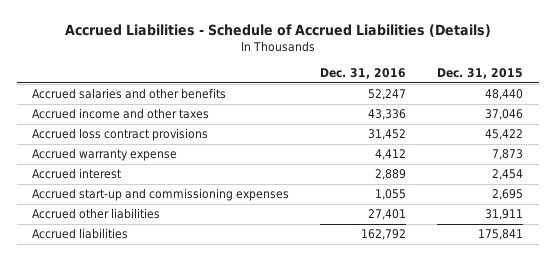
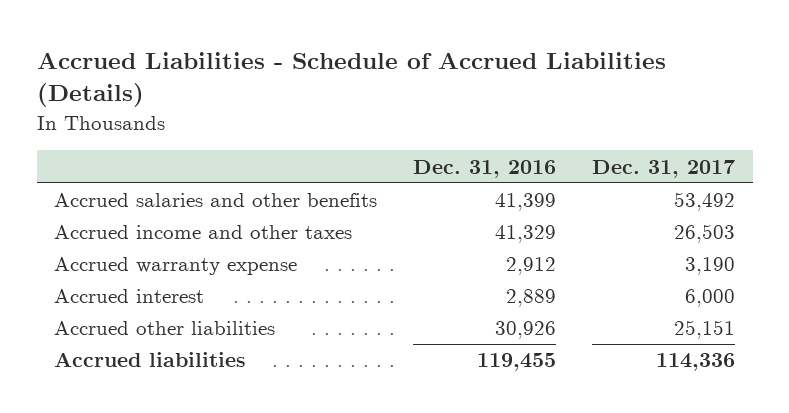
[437,68,524,80] Dec. 31, 2015 -> none
none -> [591,159,735,178] Dec. 31, 2017
[32,128,209,142] Accrued loss contract provisions -> none
[368,89,407,101] 52,247 -> [495,193,557,212] 41,399
[368,109,407,121] 43,336 -> [495,225,557,244] 41,329
[375,149,407,161] 4,412 -> [506,257,557,276] 2,912
[32,188,290,202] Accrued start-up and commissioning expenses -> none
[368,209,407,221] 27,401 -> [495,321,557,340] 30,926
[361,229,407,241] 162,792 -> [477,353,557,372] 119,455

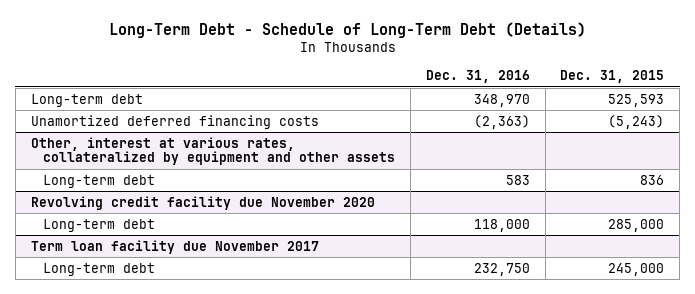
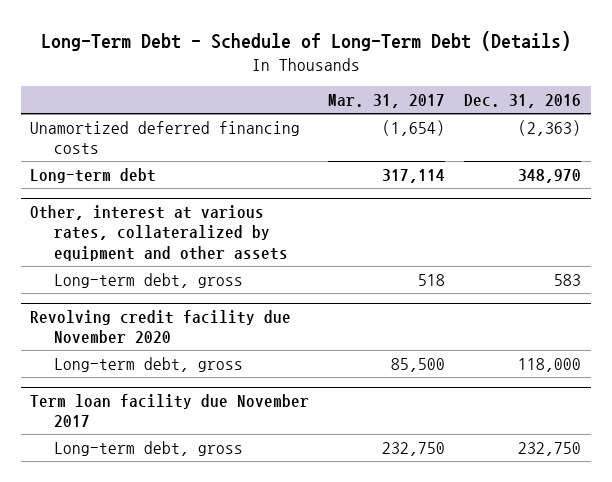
[560,70,665,84] Dec. 31, 2015 -> none
none -> [328,94,446,109] Mar. 31, 2017
[30,93,143,107] Long-term debt -> [30,167,157,183] Long-term debt
[43,174,156,188] Long-term debt -> [53,272,243,288] Long-term debt, gross
[43,218,156,232] Long-term debt -> [53,356,243,372] Long-term debt, gross
[43,262,156,276] Long-term debt -> [53,440,243,456] Long-term debt, gross

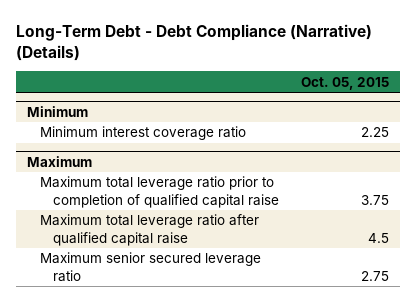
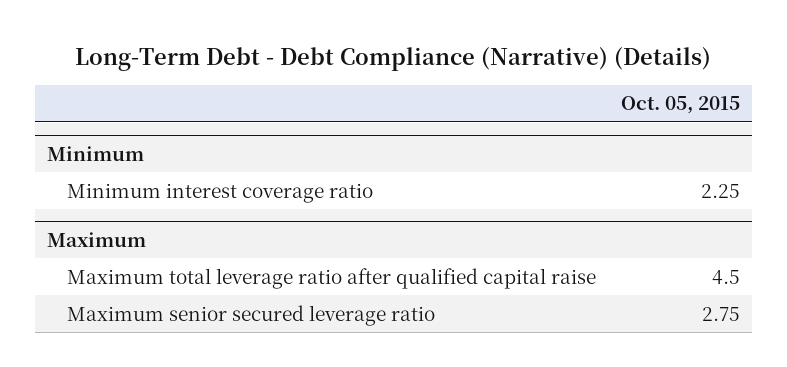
[40,176,280,208] Maximum total leverage ratio prior to completion of qualified capital raise -> none

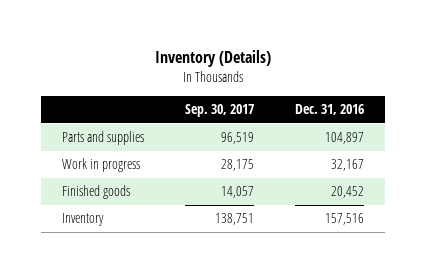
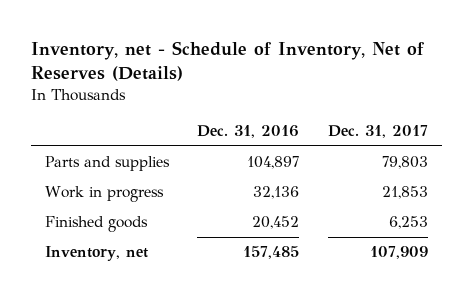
[155,50,272,68] Inventory (Details) -> [31,41,426,82] Inventory, net - Schedule of Inventory, Net of Reserves (Details)
[185,104,255,118] Sep. 30, 2017 -> none
none -> [327,125,428,139] Dec. 31, 2017
[331,159,365,172] 32,167 -> [253,186,300,200] 32,136
[61,213,104,227] Inventory -> [45,246,149,262] Inventory, net
[325,213,365,226] 157,516 -> [243,246,300,260] 157,485

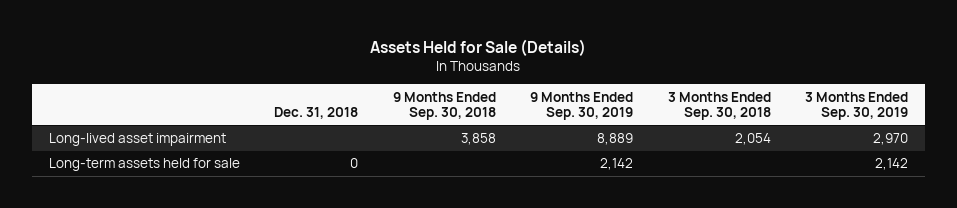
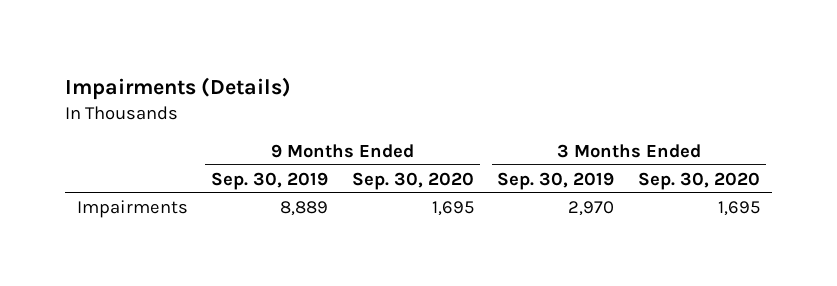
[370,38,587,56] Assets Held for Sale (Details) -> [64,76,291,100] Impairments (Details)
[274,107,359,120] Dec. 31, 2018 -> none
[392,91,496,121] 9 Months Ended Sep. 30, 2018 -> none
[667,91,771,121] 3 Months Ended Sep. 30, 2018 -> none
none -> [351,171,474,190] Sep. 30, 2020
none -> [638,171,761,190] Sep. 30, 2020
[48,158,240,172] Long-term assets held for sale -> none
[48,133,226,147] Long-lived asset impairment -> [76,199,188,218] Impairments

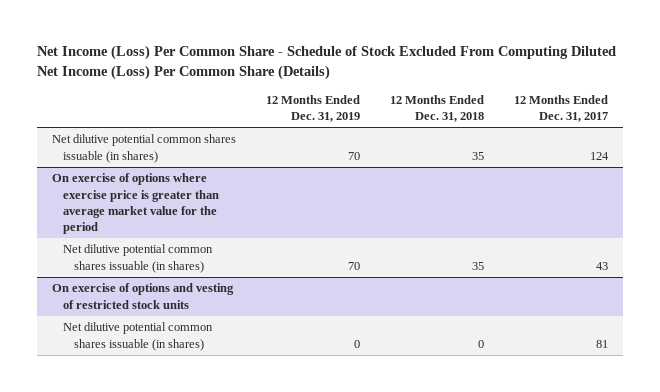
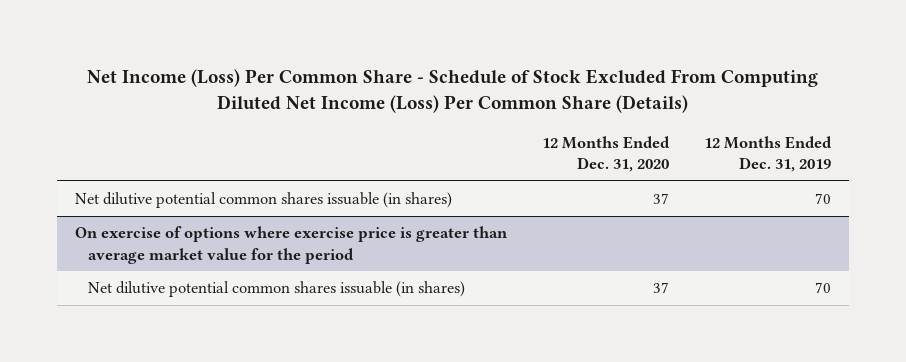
[390,94,485,123] 12 Months Ended Dec. 31, 2018 -> none
[514,94,609,123] 12 Months Ended Dec. 31, 2017 -> none
none -> [541,135,670,173] 12 Months Ended Dec. 31, 2020
[51,283,234,309] On exercise of options and vesting of restricted stock units -> none
[62,322,213,351] Net dilutive potential common shares issuable (in shares) -> none

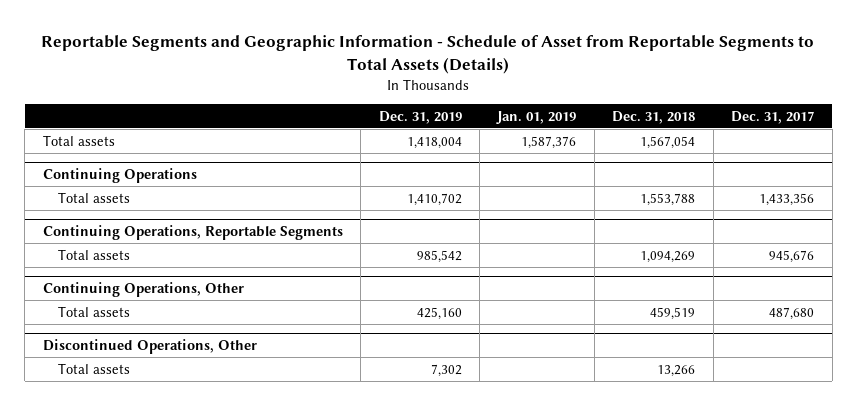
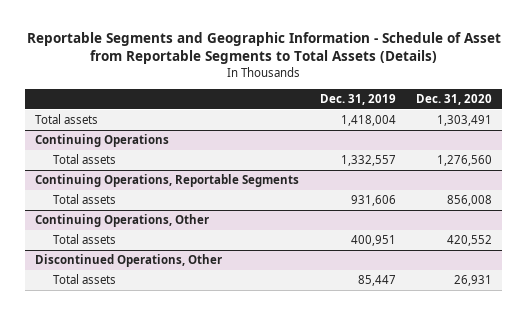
[496,110,577,124] Jan. 01, 2019 -> none
[612,110,696,124] Dec. 31, 2018 -> none
[731,110,815,124] Dec. 31, 2017 -> none
none -> [416,93,493,105] Dec. 31, 2020
[406,192,462,206] 1,410,702 -> [340,155,396,167] 1,332,557
[416,249,462,263] 985,542 -> [350,195,396,207] 931,606
[416,306,462,320] 425,160 -> [350,235,396,247] 400,951
[430,363,462,377] 7,302 -> [357,275,396,287] 85,447

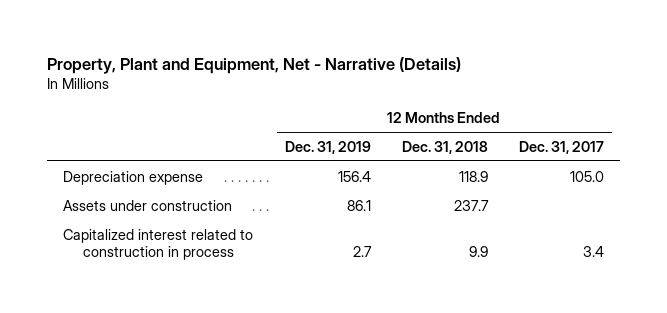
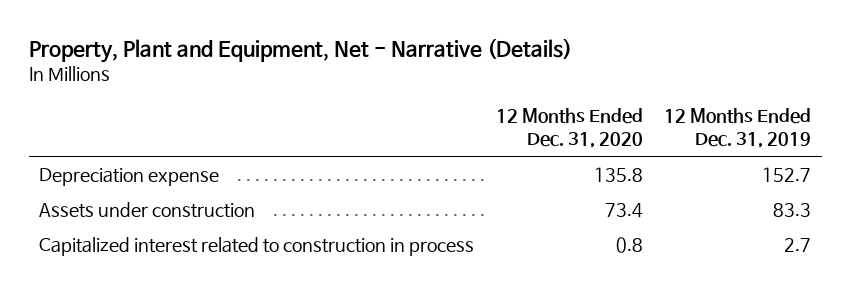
[401,140,488,154] Dec. 31, 2018 -> none
[519,140,605,154] Dec. 31, 2017 -> none
none -> [495,108,643,149] 12 Months Ended Dec. 31, 2020
[337,170,371,182] 156.4 -> [762,167,812,183] 152.7
[346,199,371,211] 86.1 -> [773,203,812,218] 83.3

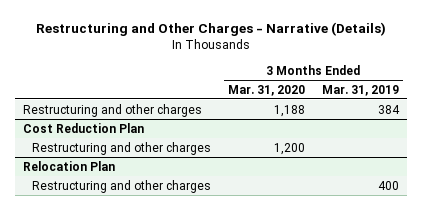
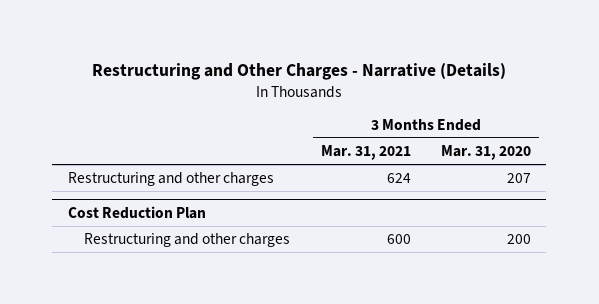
[321,84,399,96] Mar. 31, 2019 -> none
none -> [320,145,411,161] Mar. 31, 2021
[273,104,305,117] 1,188 -> [507,173,532,184] 207
[23,160,116,171] Relocation Plan -> none
[32,179,212,193] Restructuring and other charges -> none
[273,142,305,155] 1,200 -> [507,234,532,245] 200

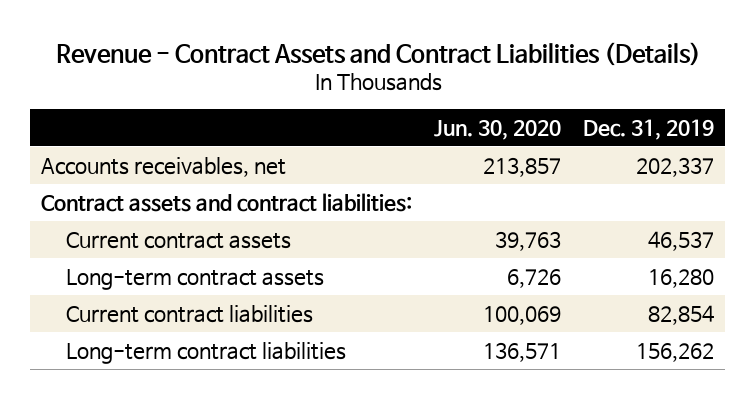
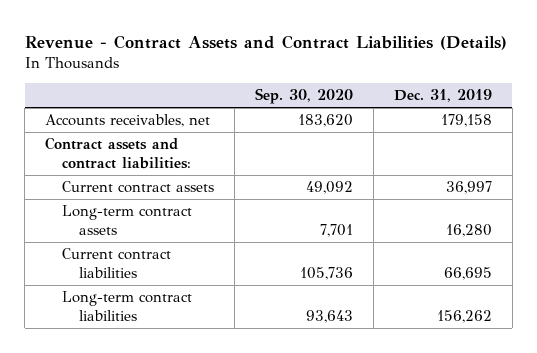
[434,119,562,140] Jun. 30, 2020 -> none
none -> [254,88,353,105] Sep. 30, 2020
[636,156,715,177] 202,337 -> [440,114,492,128] 179,158
[648,230,715,251] 46,537 -> [445,181,492,195] 36,997
[648,304,715,325] 82,854 -> [443,266,492,280] 66,695

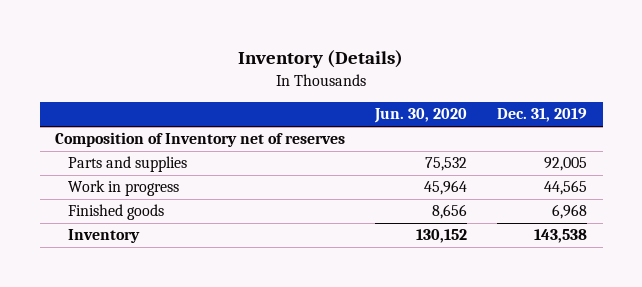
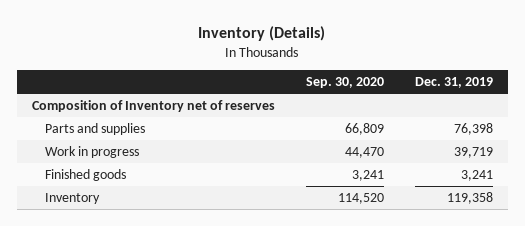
[374,108,468,124] Jun. 30, 2020 -> none
none -> [305,77,384,89] Sep. 30, 2020
[544,157,588,172] 92,005 -> [453,122,493,135] 76,398
[544,180,588,196] 44,565 -> [453,146,493,158] 39,719
[552,204,588,220] 6,968 -> [460,169,493,181] 3,241
[534,229,588,244] 143,538 -> [446,191,493,204] 119,358

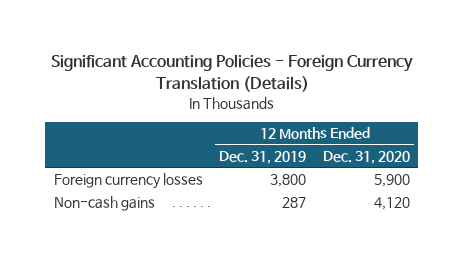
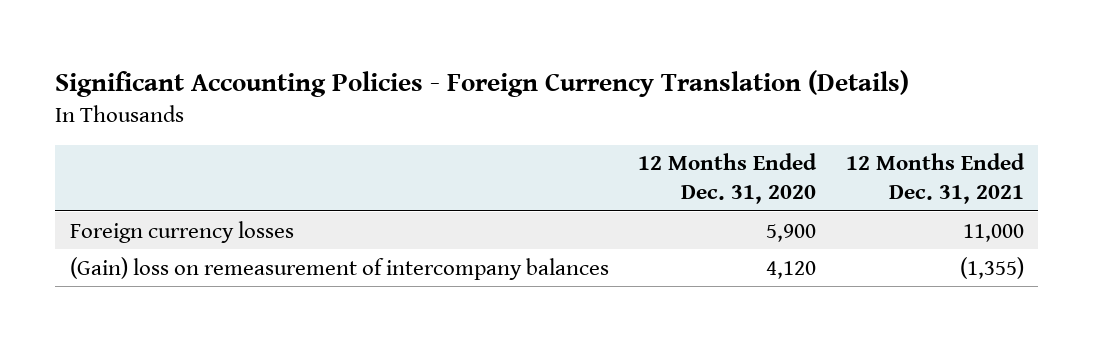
[219,150,307,164] Dec. 31, 2019 -> none
none -> [845,153,1025,205] 12 Months Ended Dec. 31, 2021
[53,196,155,212] Non-cash gains -> [69,256,609,280] (Gain) loss on remeasurement of intercompany balances

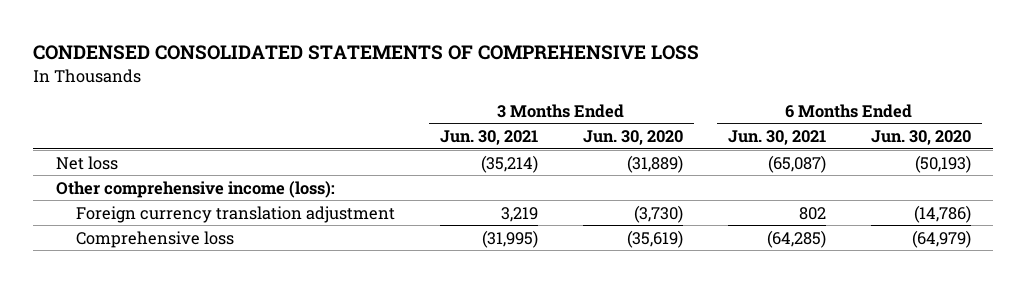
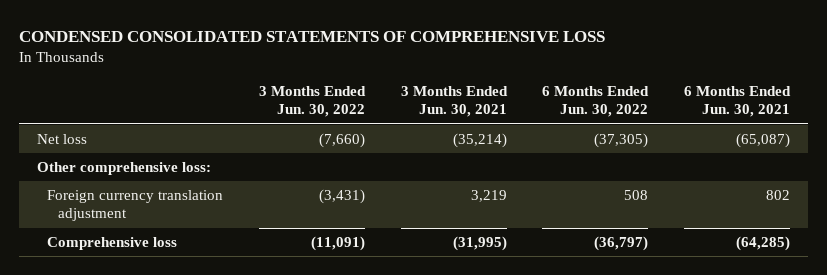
[582,130,683,146] Jun. 30, 2020 -> none
[870,130,971,146] Jun. 30, 2020 -> none
none -> [258,85,366,118] 3 Months Ended Jun. 30, 2022
none -> [542,85,650,118] 6 Months Ended Jun. 30, 2022
[55,180,335,198] Other comprehensive income (loss): -> [36,161,211,175] Other comprehensive loss:

